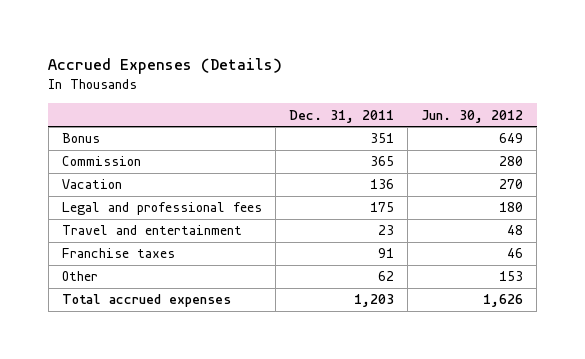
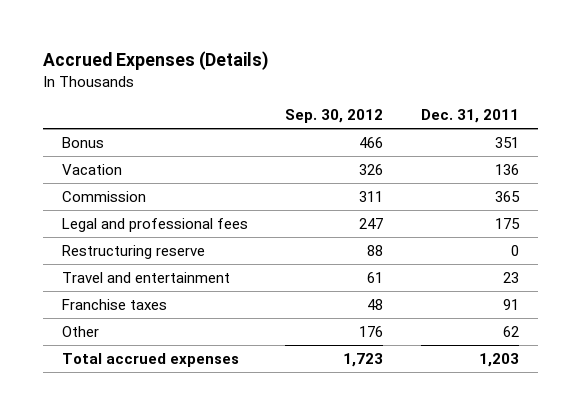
[421,109,524,123] Jun. 30, 2012 -> none
none -> [285,109,384,124] Sep. 30, 2012
[62,156,142,167] Commission -> [61,190,146,202] Commission
none -> [61,244,205,259] Restructuring reserve

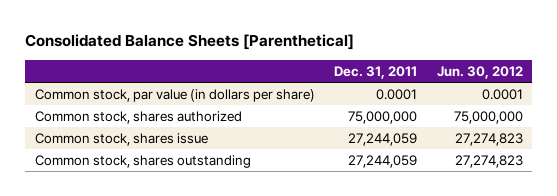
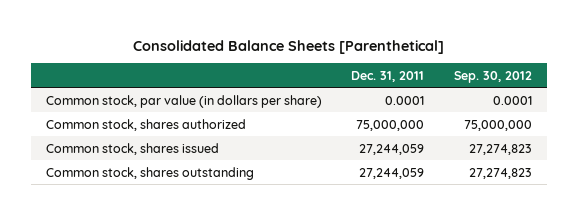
[436,65,523,79] Jun. 30, 2012 -> none
none -> [453,70,532,83] Sep. 30, 2012
[34,132,208,146] Common stock, shares issue -> [45,142,219,155] Common stock, shares issued

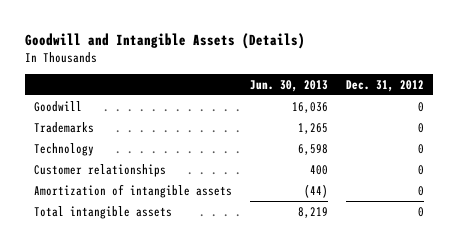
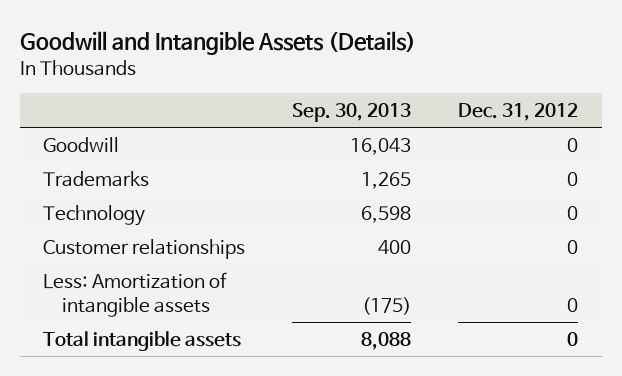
[250,79,329,92] Jun. 30, 2013 -> none
none -> [292,103,412,123] Sep. 30, 2013
[34,183,233,198] Amortization of intangible assets -> [43,271,228,318] Less: Amortization of intangible assets

